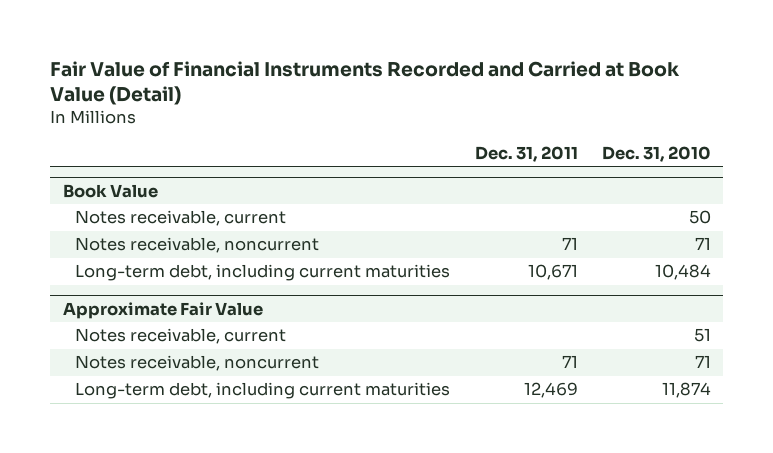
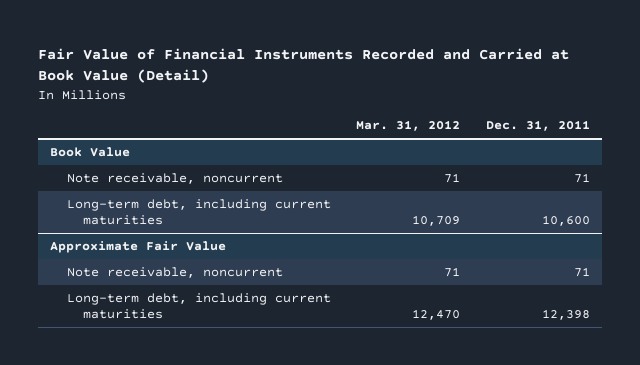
[601,146,711,163] Dec. 31, 2010 -> none
none -> [356,120,461,132] Mar. 31, 2012
[75,210,287,227] Notes receivable, current -> none
[75,237,320,254] Notes receivable, noncurrent -> [66,172,283,184] Note receivable, noncurrent
[527,264,578,281] 10,671 -> [541,214,590,226] 10,600
[75,328,287,345] Notes receivable, current -> none
[75,355,320,372] Notes receivable, noncurrent -> [66,266,283,278] Note receivable, noncurrent
[523,382,578,399] 12,469 -> [541,308,590,320] 12,398

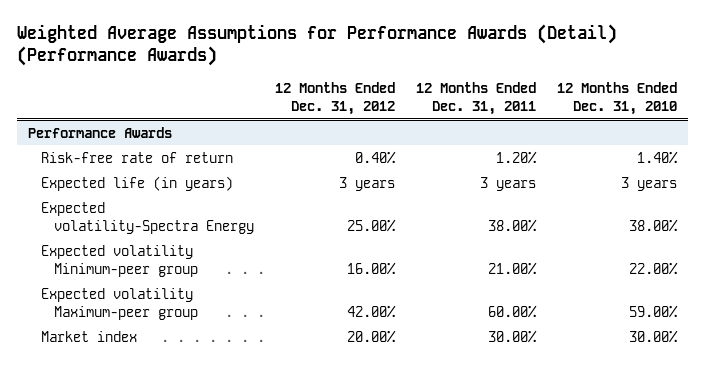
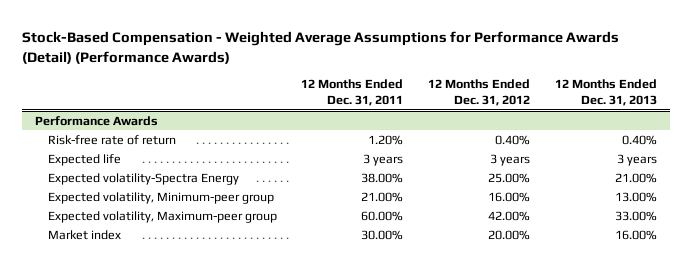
[17,24,618,67] Weighted Average Assumptions for Performance Awards (Detail) (Performance Awards) -> [22,31,620,64] Stock-Based Compensation - Weighted Average Assumptions for Performance Awards (Detail) (Performance Awards)
[557,82,678,116] 12 Months Ended Dec. 31, 2010 -> none
none -> [555,79,658,107] 12 Months Ended Dec. 31, 2013
[41,175,234,191] Expected life (in years) -> [47,153,121,166] Expected life
[41,244,199,277] Expected volatility Minimum-peer group -> [47,191,274,204] Expected volatility, Minimum-peer group
[41,287,199,320] Expected volatility Maximum-peer group -> [47,210,277,223] Expected volatility, Maximum-peer group

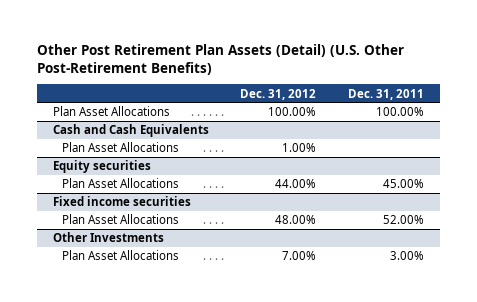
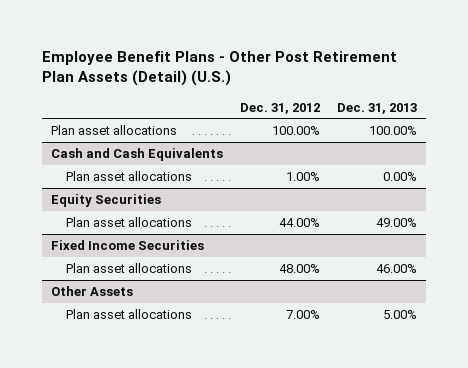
[36,43,404,75] Other Post Retirement Plan Assets (Detail) (U.S. Other Post-Retirement Benefits) -> [42,51,398,87] Employee Benefit Plans - Other Post Retirement Plan Assets (Detail) (U.S.)
[347,88,424,100] Dec. 31, 2011 -> none
none -> [337,102,418,114] Dec. 31, 2013
[52,106,170,117] Plan Asset Allocations -> [50,125,177,136] Plan asset allocations
[52,232,164,243] Other Investments -> none
[61,142,179,153] Plan Asset Allocations -> [66,171,193,182] Plan asset allocations
[52,160,151,174] Equity securities -> [50,194,161,208] Equity Securities
[61,178,179,189] Plan Asset Allocations -> [66,217,193,228] Plan asset allocations
[52,196,191,207] Fixed income securities -> [50,240,204,251] Fixed Income Securities
[61,214,179,225] Plan Asset Allocations -> [66,263,193,274] Plan asset allocations
none -> [50,286,133,297] Other Assets
[61,250,179,261] Plan Asset Allocations -> [66,309,193,320] Plan asset allocations

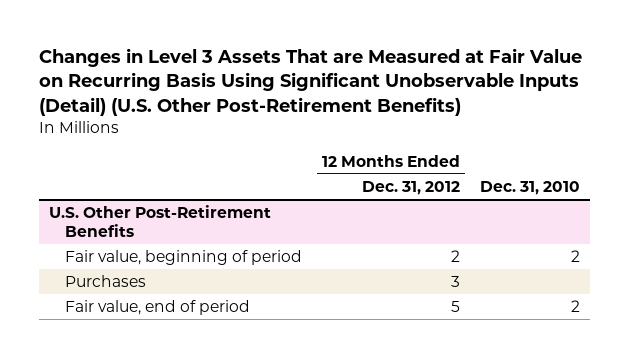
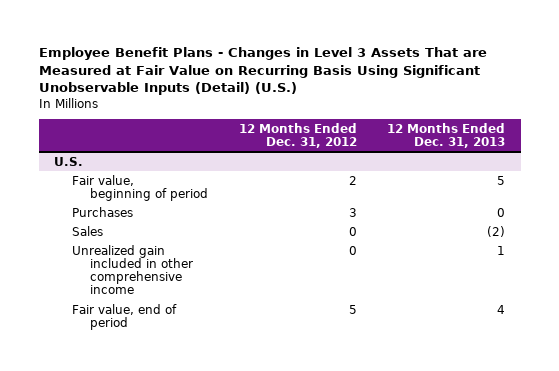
[39,48,583,116] Changes in Level 3 Assets That are Measured at Fair Value on Recurring Basis Using Significant Unobservable Inputs (Detail) (U.S. Other Post-Retirement Benefits) -> [38,46,487,96] Employee Benefit Plans - Changes in Level 3 Assets That are Measured at Fair Value on Recurring Basis Using Significant Unobservable Inputs (Detail) (U.S.)
[479,181,580,196] Dec. 31, 2010 -> none
none -> [387,122,506,149] 12 Months Ended Dec. 31, 2013
[49,205,272,238] U.S. Other Post-Retirement Benefits -> none
none -> [54,156,84,166] U.S.
none -> [72,225,104,236] Sales
none -> [72,244,194,295] Unrealized gain included in other comprehensive income

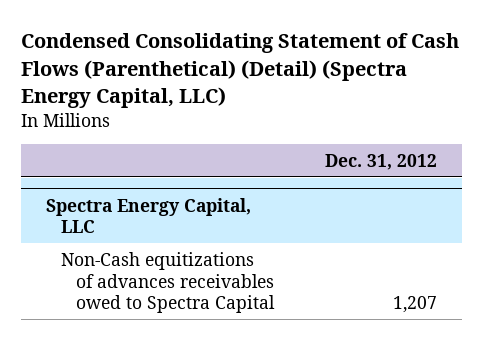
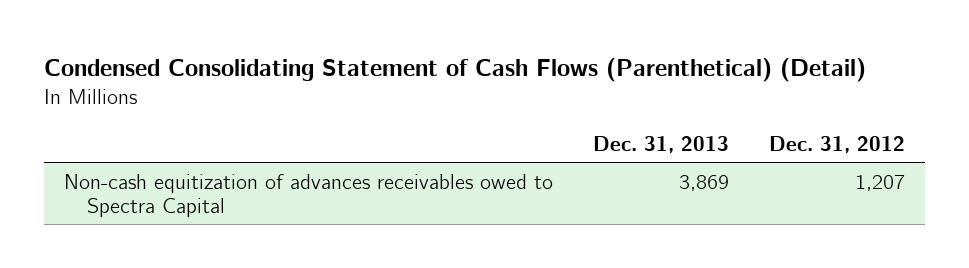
[21,33,460,108] Condensed Consolidating Statement of Cash Flows (Parenthetical) (Detail) (Spectra Energy Capital, LLC) -> [43,58,866,83] Condensed Consolidating Statement of Cash Flows (Parenthetical) (Detail)
none -> [593,136,730,154] Dec. 31, 2013
[46,197,252,234] Spectra Energy Capital, LLC -> none
[61,251,276,314] Non-Cash equitizations of advances receivables owed to Spectra Capital -> [64,173,554,217] Non-cash equitization of advances receivables owed to Spectra Capital

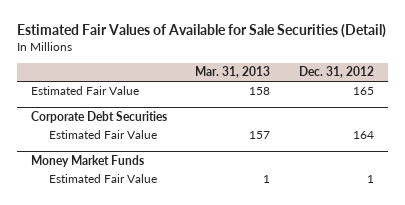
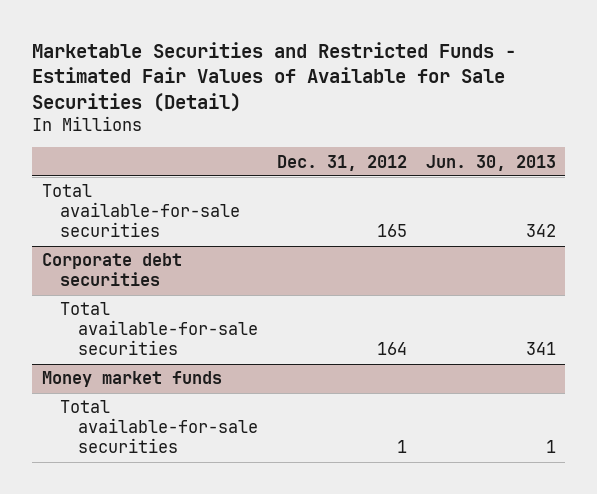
[16,24,386,39] Estimated Fair Values of Available for Sale Securities (Detail) -> [32,41,517,112] Marketable Securities and Restricted Funds - Estimated Fair Values of Available for Sale Securities (Detail)
[195,66,271,79] Mar. 31, 2013 -> none
none -> [425,154,556,171] Jun. 30, 2013
[30,86,139,96] Estimated Fair Value -> [41,184,240,238] Total available-for-sale securities
[30,110,167,123] Corporate Debt Securities -> [41,253,182,287] Corporate debt securities
[48,130,157,140] Estimated Fair Value -> [59,302,259,356] Total available-for-sale securities
[30,154,144,167] Money Market Funds -> [41,371,222,388] Money market funds
[48,174,157,184] Estimated Fair Value -> [59,400,259,454] Total available-for-sale securities

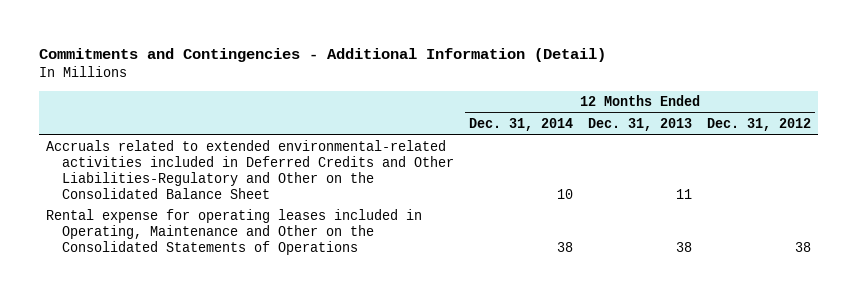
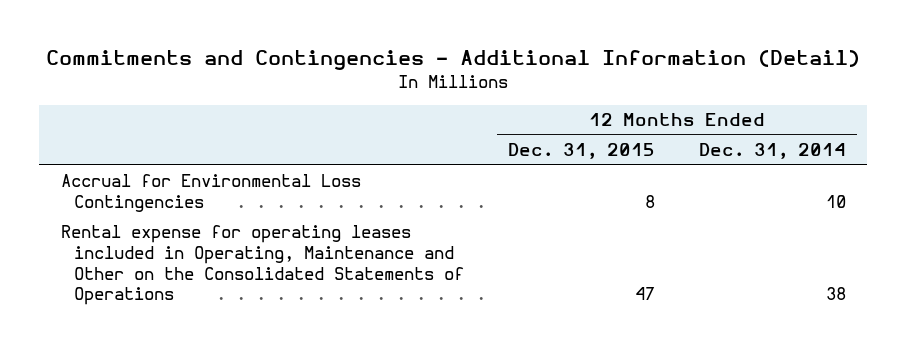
[587,118,692,132] Dec. 31, 2013 -> none
[706,118,811,132] Dec. 31, 2012 -> none
none -> [507,143,655,160] Dec. 31, 2015
[46,140,455,199] Accruals related to extended environmental-related activities included in Deferred Credits and Other Liabilities-Regulatory and Other on the Consolidated Balance Sheet -> [61,174,362,213] Accrual for Environmental Loss Contingencies

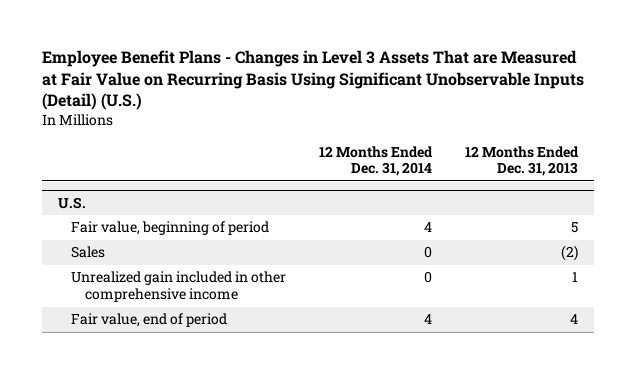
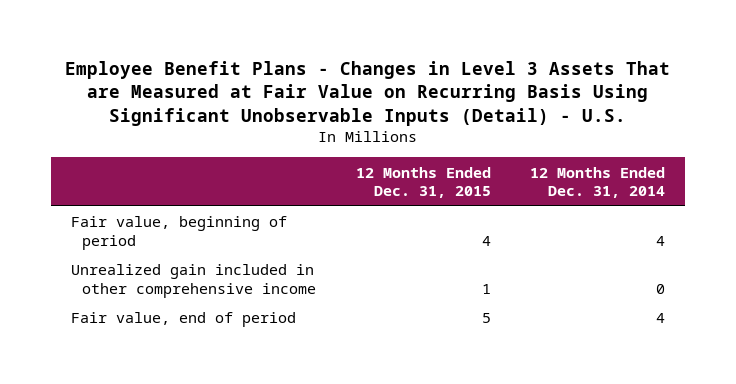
[41,50,584,111] Employee Benefit Plans - Changes in Level 3 Assets That are Measured at Fair Value on Recurring Basis Using Significant Unobservable Inputs (Detail) (U.S.) -> [65,60,671,126] Employee Benefit Plans - Changes in Level 3 Assets That are Measured at Fair Value on Recurring Basis Using Significant Unobservable Inputs (Detail) - U.S.
[464,145,579,177] 12 Months Ended Dec. 31, 2013 -> none
none -> [355,166,491,199] 12 Months Ended Dec. 31, 2015
[58,196,87,209] U.S. -> none
[71,246,106,259] Sales -> none

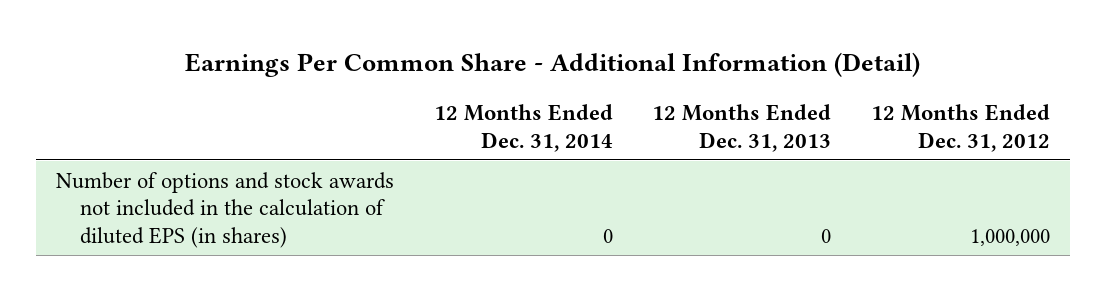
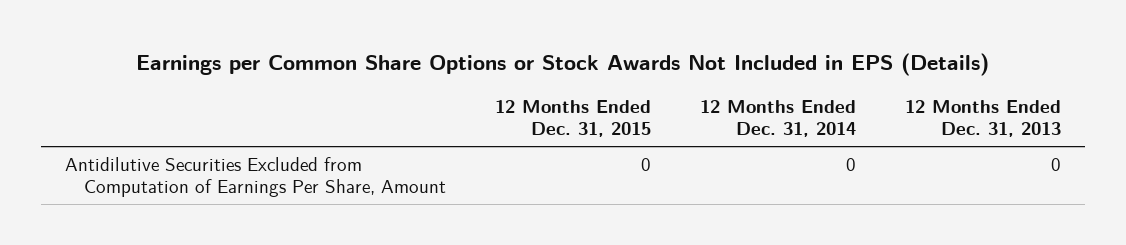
[184,51,920,77] Earnings Per Common Share - Additional Information (Detail) -> [135,53,989,77] Earnings per Common Share Options or Stock Awards Not Included in EPS (Details)
[870,104,1050,152] 12 Months Ended Dec. 31, 2012 -> none
none -> [494,100,651,138] 12 Months Ended Dec. 31, 2015
[55,171,394,248] Number of options and stock awards not included in the calculation of diluted EPS (in shares) -> [65,156,447,198] Antidilutive Securities Excluded from Computation of Earnings Per Share, Amount

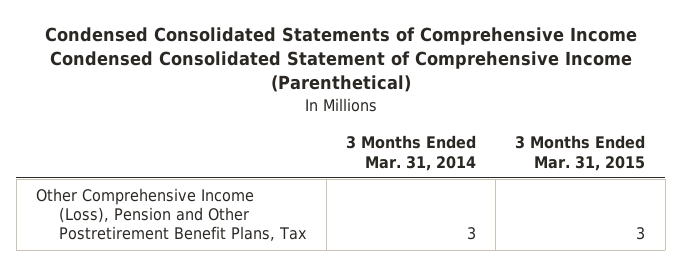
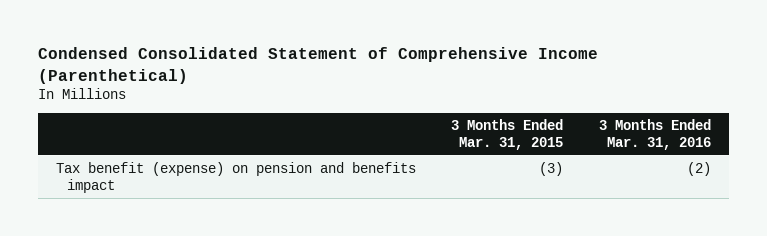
[44,26,637,93] Condensed Consolidated Statements of Comprehensive Income Condensed Consolidated Statement of Comprehensive Income (Parenthetical) -> [37,47,598,84] Condensed Consolidated Statement of Comprehensive Income (Parenthetical)
[345,135,476,171] 3 Months Ended Mar. 31, 2014 -> none
none -> [599,118,712,151] 3 Months Ended Mar. 31, 2016
[35,187,307,242] Other Comprehensive Income (Loss), Pension and Other Postretirement Benefit Plans, Tax -> [55,161,416,194] Tax benefit (expense) on pension and benefits impact
[636,227,646,241] 3 -> [539,161,564,176] (3)

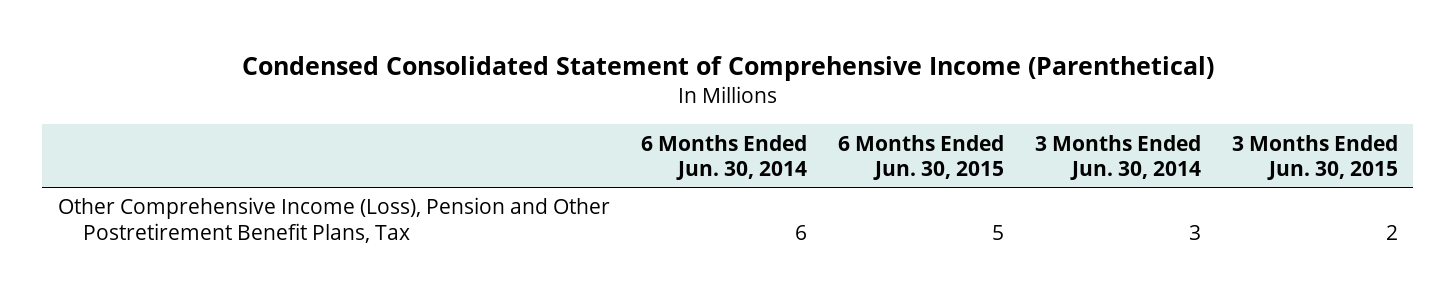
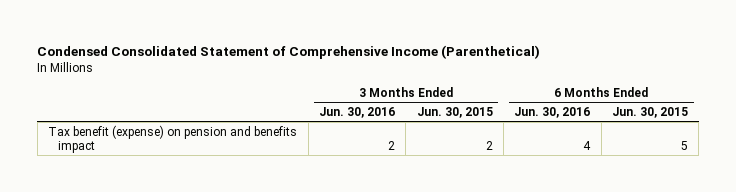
[640,134,807,181] 6 Months Ended Jun. 30, 2014 -> none
[1034,134,1201,181] 3 Months Ended Jun. 30, 2014 -> none
none -> [319,107,396,119] Jun. 30, 2016
none -> [514,107,591,119] Jun. 30, 2016
[57,197,610,243] Other Comprehensive Income (Loss), Pension and Other Postretirement Benefit Plans, Tax -> [48,124,298,153] Tax benefit (expense) on pension and benefits impact

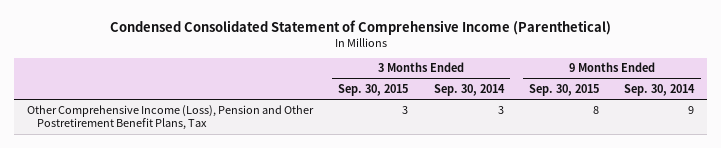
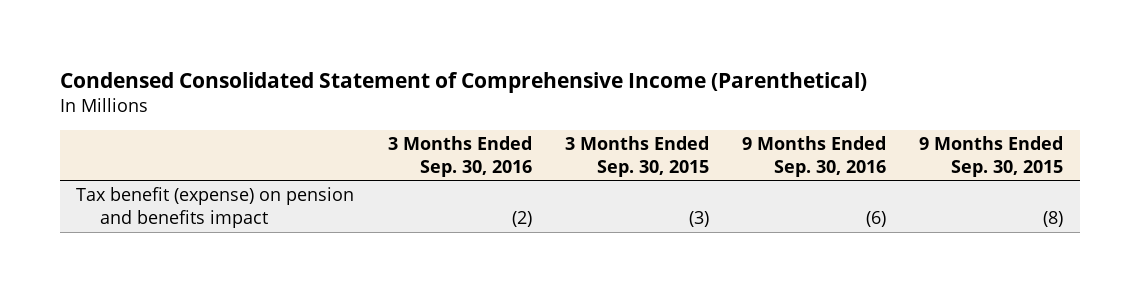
[433,83,505,96] Sep. 30, 2014 -> none
[624,83,696,96] Sep. 30, 2014 -> none
none -> [387,135,532,177] 3 Months Ended Sep. 30, 2016
none -> [742,135,887,177] 9 Months Ended Sep. 30, 2016
[27,105,315,131] Other Comprehensive Income (Loss), Pension and Other Postretirement Benefit Plans, Tax -> [76,187,355,229] Tax benefit (expense) on pension and benefits impact
[402,106,409,115] 3 -> [688,211,709,228] (3)
[592,106,599,115] 8 -> [1043,211,1064,228] (8)

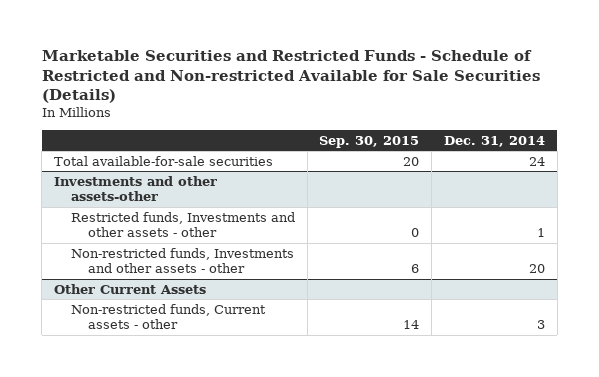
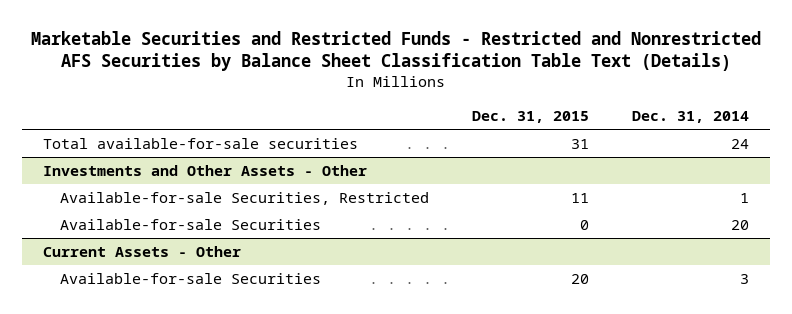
[41,50,540,104] Marketable Securities and Restricted Funds - Schedule of Restricted and Non-restricted Available for Sale Securities (Details) -> [30,30,761,72] Marketable Securities and Restricted Funds - Restricted and Nonrestricted AFS Securities by Balance Sheet Classification Table Text (Details)
[319,135,420,148] Sep. 30, 2015 -> none
none -> [471,111,589,124] Dec. 31, 2015
[53,175,217,202] Investments and other assets-other -> [43,164,368,176] Investments and Other Assets - Other
[70,211,295,238] Restricted funds, Investments and other assets - other -> [59,191,429,205] Available-for-sale Securities, Restricted
[70,247,294,274] Non-restricted funds, Investments and other assets - other -> [59,218,321,230] Available-for-sale Securities
[53,283,206,294] Other Current Assets -> [43,245,242,257] Current Assets - Other
[70,303,266,330] Non-restricted funds, Current assets - other -> [59,272,321,284] Available-for-sale Securities

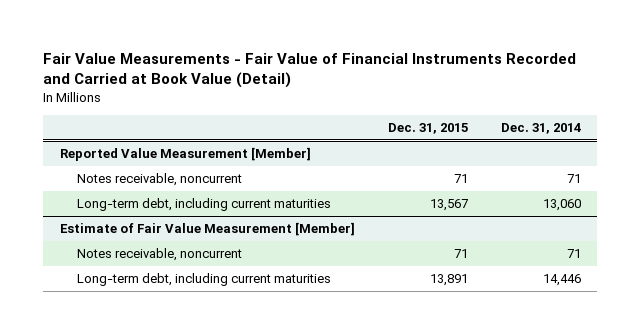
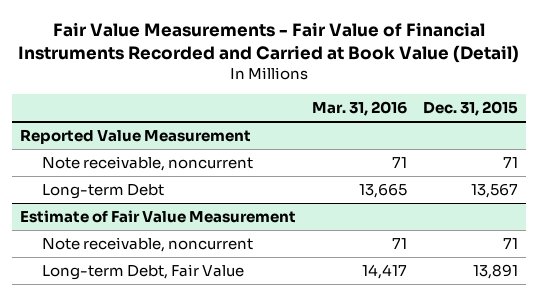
[500,123,581,135] Dec. 31, 2014 -> none
none -> [312,100,408,116] Mar. 31, 2016
[59,146,311,161] Reported Value Measurement [Member] -> [20,128,252,144] Reported Value Measurement
[76,172,242,186] Notes receivable, noncurrent -> [41,155,253,171] Note receivable, noncurrent
[76,197,331,211] Long-term debt, including current maturities -> [41,183,164,199] Long-term Debt
[59,221,355,236] Estimate of Fair Value Measurement [Member] -> [20,209,297,223] Estimate of Fair Value Measurement
[76,247,242,261] Notes receivable, noncurrent -> [41,236,253,252] Note receivable, noncurrent
[76,272,331,286] Long-term debt, including current maturities -> [41,263,244,280] Long-term Debt, Fair Value

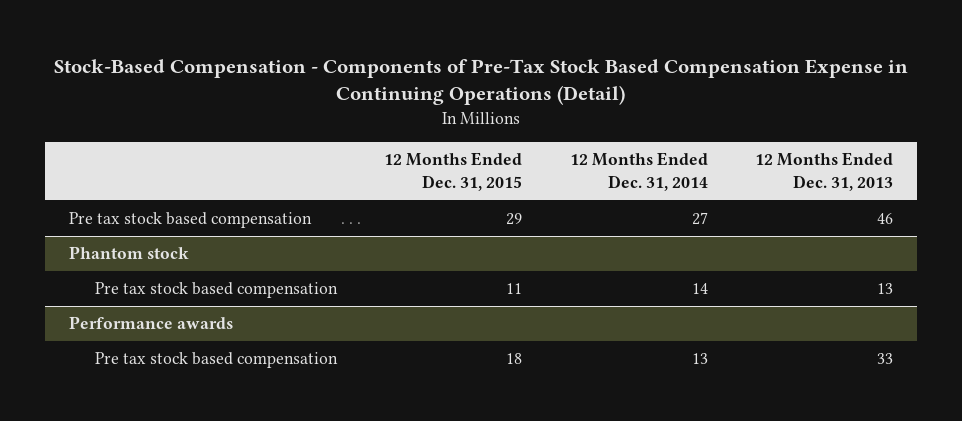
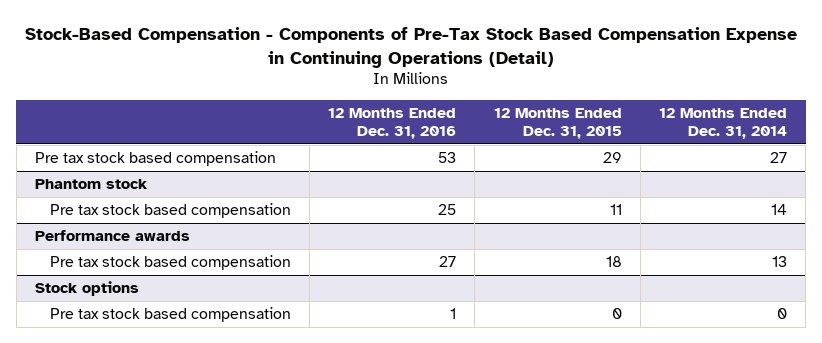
[754,152,893,191] 12 Months Ended Dec. 31, 2013 -> none
none -> [328,107,457,140] 12 Months Ended Dec. 31, 2016
none -> [34,281,139,297] Stock options
none -> [49,307,291,323] Pre tax stock based compensation

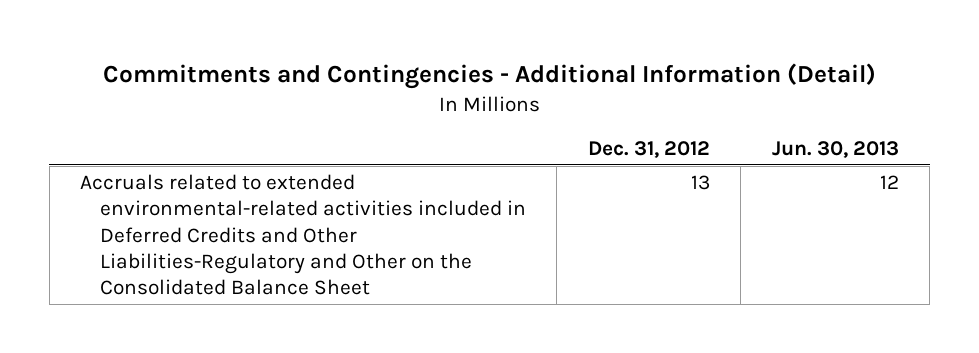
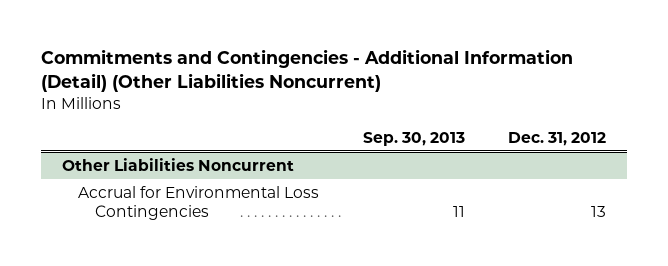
[102,63,876,90] Commitments and Contingencies - Additional Information (Detail) -> [40,49,573,92] Commitments and Contingencies - Additional Information (Detail) (Other Liabilities Noncurrent)
[771,141,899,159] Jun. 30, 2013 -> none
none -> [362,131,465,146] Sep. 30, 2013
none -> [62,157,295,171] Other Liabilities Noncurrent
[80,174,526,295] Accruals related to extended environmental-related activities included in Deferred Credits and Other Liabilities-Regulatory and Other on the Consolidated Balance Sheet -> [78,185,320,220] Accrual for Environmental Loss Contingencies

